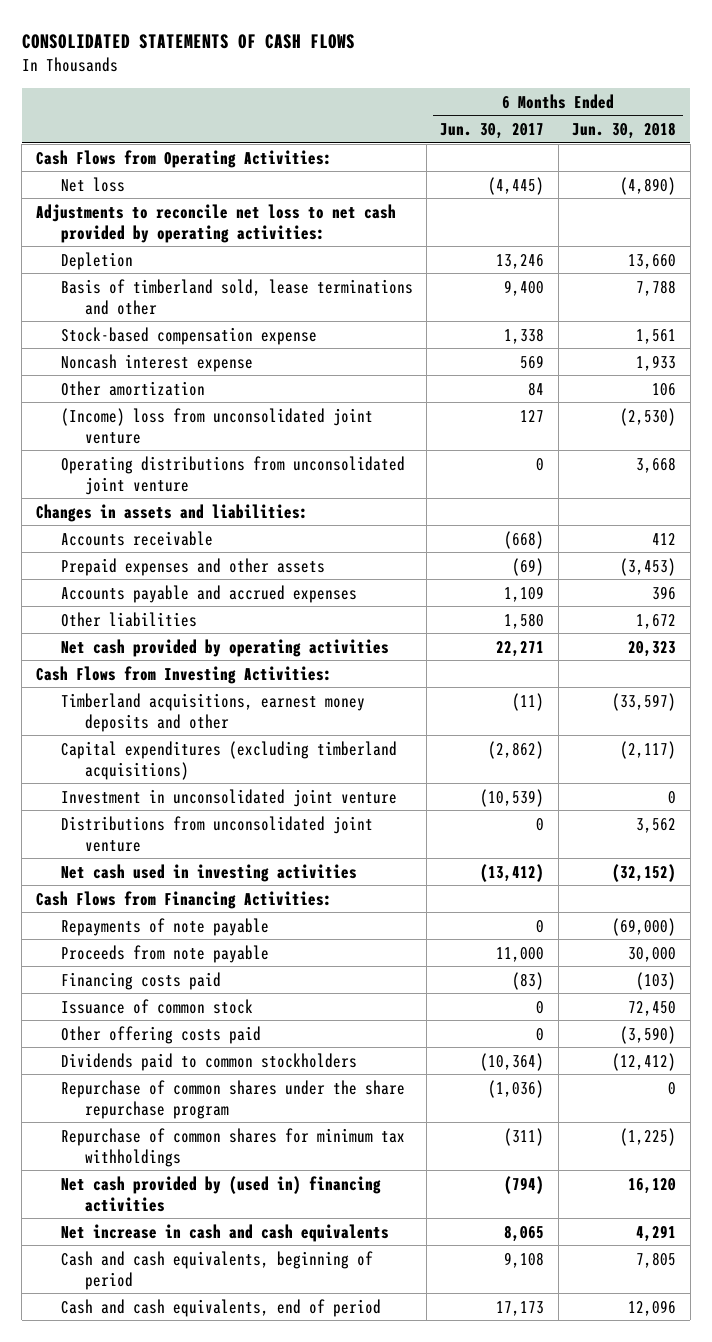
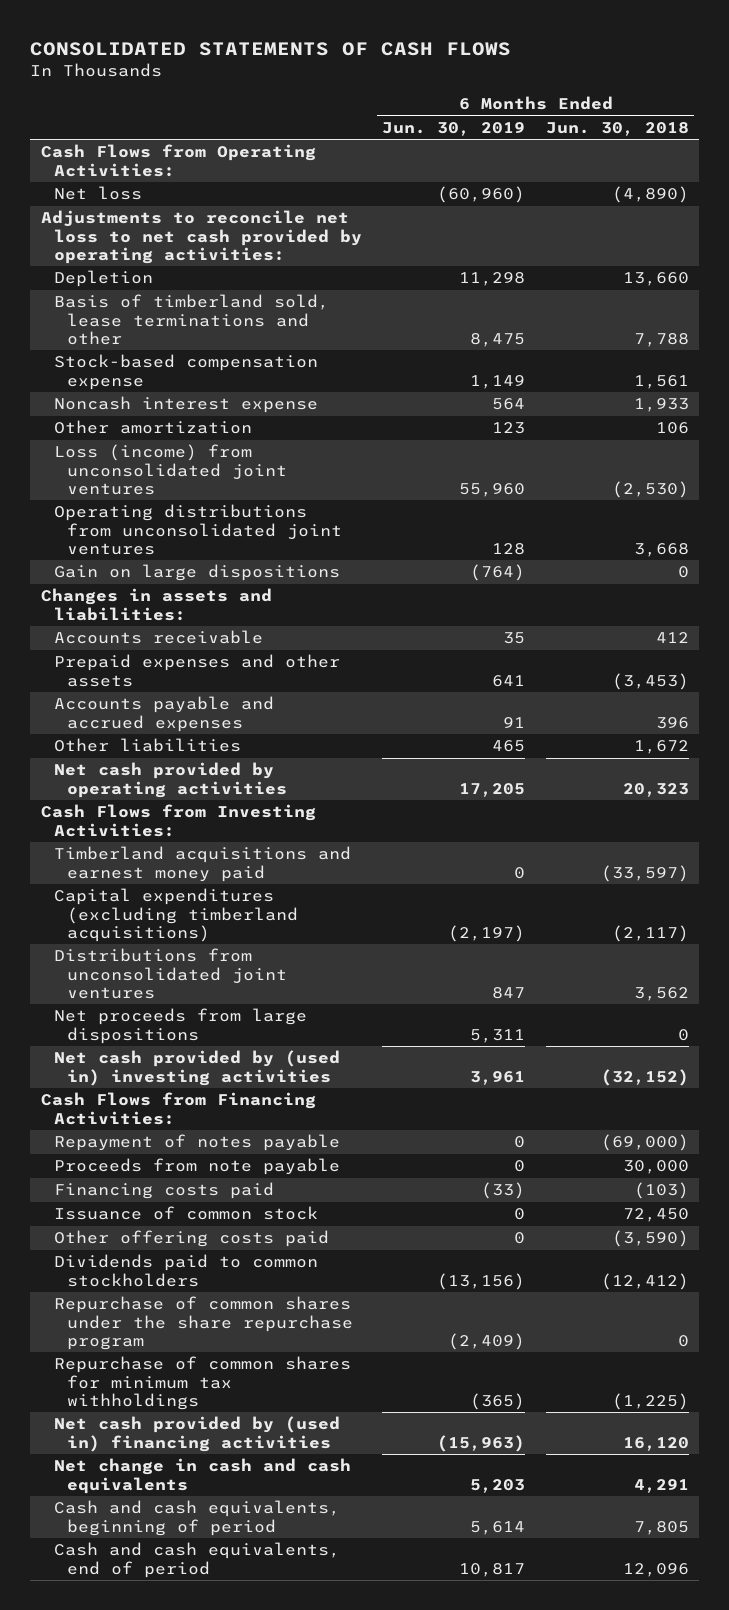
[440,123,545,140] Jun. 30, 2017 -> none
none -> [382,121,526,136] Jun. 30, 2019
[60,407,373,444] (Income) loss from unconsolidated joint venture -> [53,444,288,495] Loss (income) from unconsolidated joint ventures
[60,455,405,495] Operating distributions from unconsolidated joint venture -> [53,504,343,555] Operating distributions from unconsolidated joint ventures
none -> [53,564,340,582] Gain on large dispositions
[60,692,365,732] Timberland acquisitions, earnest money deposits and other -> [53,846,351,882] Timberland acquisitions and earnest money paid
[60,788,397,807] Investment in unconsolidated joint venture -> none
[60,815,373,852] Distributions from unconsolidated joint venture -> [53,948,288,999] Distributions from unconsolidated joint ventures
none -> [53,1008,307,1044] Net proceeds from large dispositions
[60,863,357,882] Net cash used in investing activities -> [53,1050,340,1086] Net cash provided by (used in) investing activities
[60,917,269,936] Repayments of note payable -> [53,1134,340,1152] Repayment of notes payable
[60,1223,389,1242] Net increase in cash and cash equivalents -> [53,1458,351,1494] Net change in cash and cash equivalents

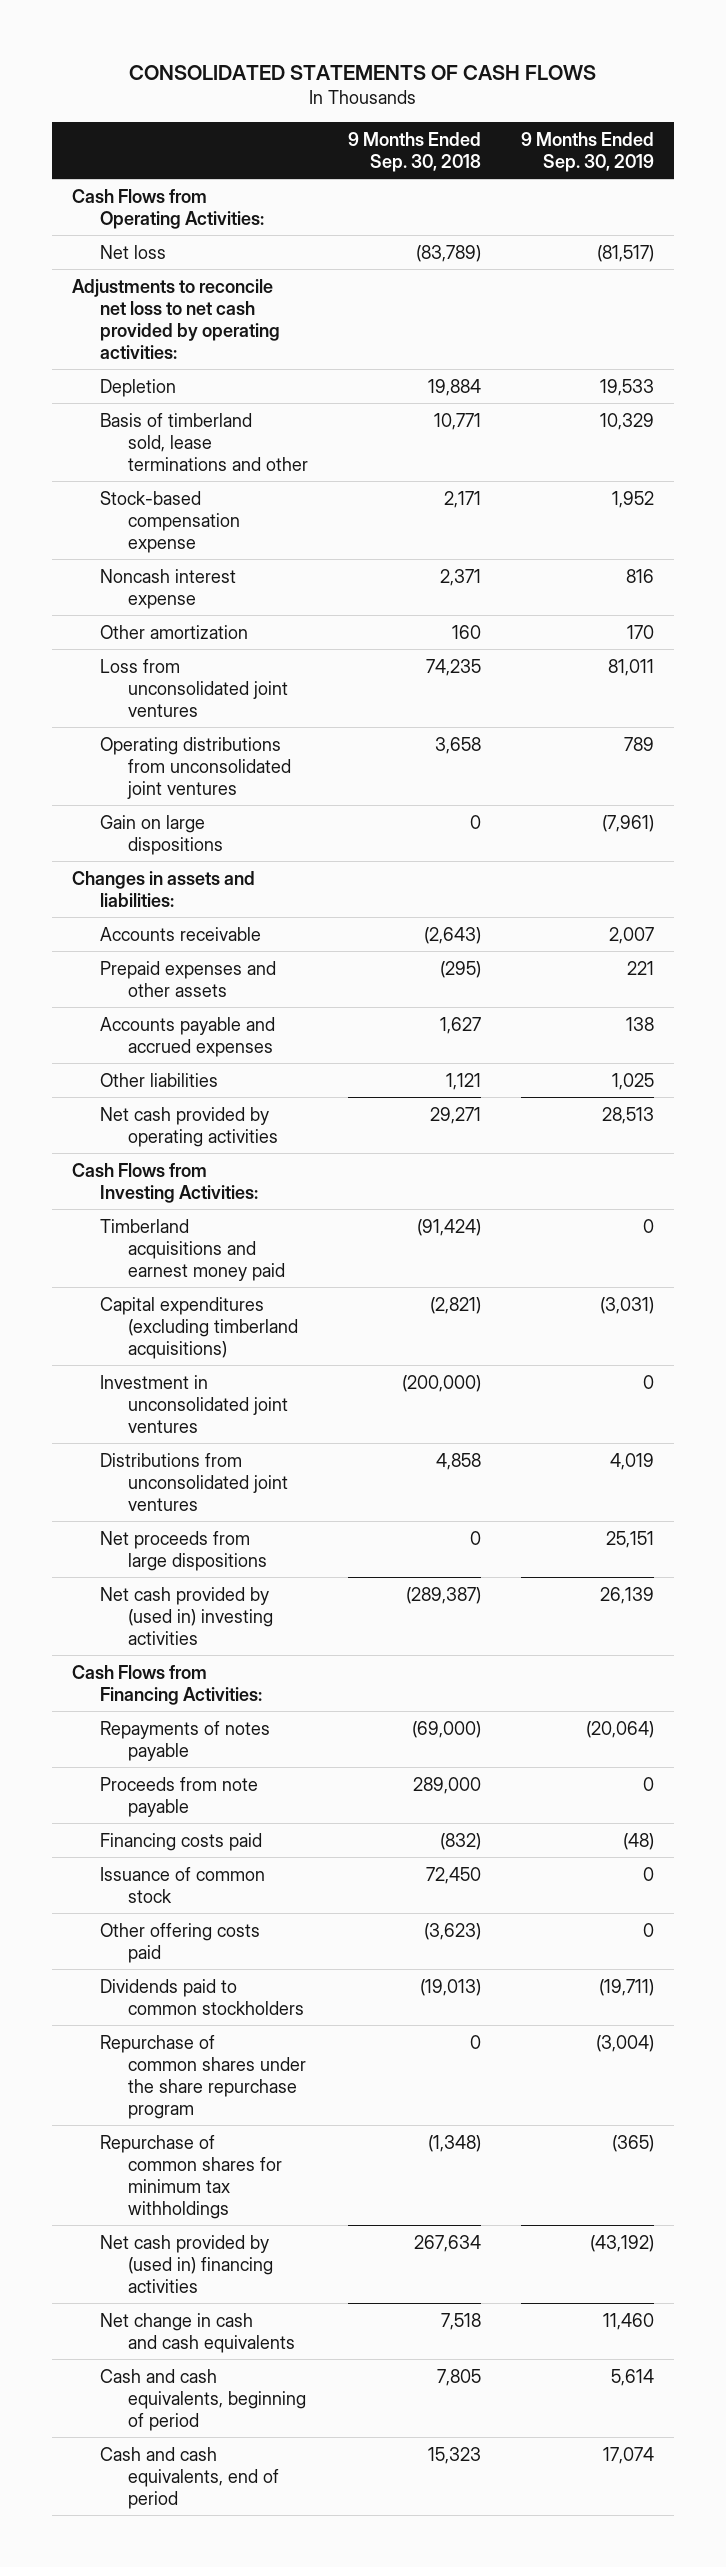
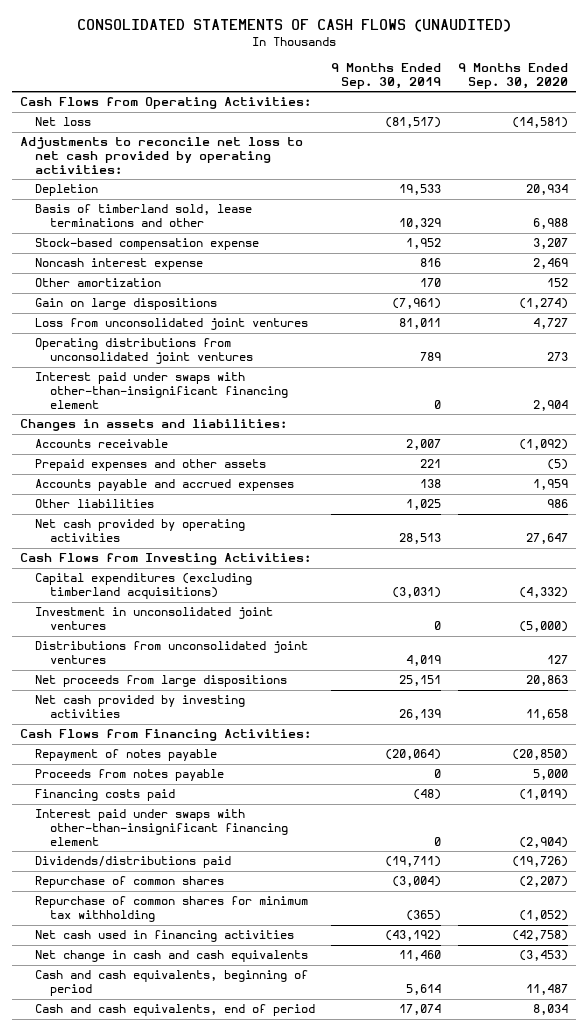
[129,65,597,81] CONSOLIDATED STATEMENTS OF CASH FLOWS -> [76,18,511,32] CONSOLIDATED STATEMENTS OF CASH FLOWS (UNAUDITED)
[348,131,482,172] 9 Months Ended Sep. 30, 2018 -> none
none -> [457,63,568,89] 9 Months Ended Sep. 30, 2020
[100,814,224,855] Gain on large dispositions -> [34,298,217,311] Gain on large dispositions
none -> [34,372,288,409] Interest paid under swaps with other-than-insignificant financing element
[100,1218,286,1281] Timberland acquisitions and earnest money paid -> none
[100,1586,274,1645] Net cash provided by (used in) investing activities -> [34,695,245,719] Net cash provided by investing activities
[100,1720,271,1761] Repayments of notes payable -> [34,749,217,762] Repayment of notes payable
[100,1776,259,1817] Proceeds from note payable -> [34,769,224,782] Proceeds from notes payable
[100,1866,266,1903] Issuance of common stock -> none
[100,1922,261,1963] Other offering costs paid -> none
none -> [34,809,288,846] Interest paid under swaps with other-than-insignificant financing element
[100,1978,305,2015] Dividends paid to common stockholders -> [34,856,231,869] Dividends/distributions paid
[100,2034,307,2119] Repurchase of common shares under the share repurchase program -> [34,876,224,889] Repurchase of common shares
[100,2134,283,2219] Repurchase of common shares for minimum tax withholdings -> [34,896,308,923] Repurchase of common shares for minimum tax withholding
[100,2234,274,2293] Net cash provided by (used in) financing activities -> [34,930,294,943] Net cash used in financing activities

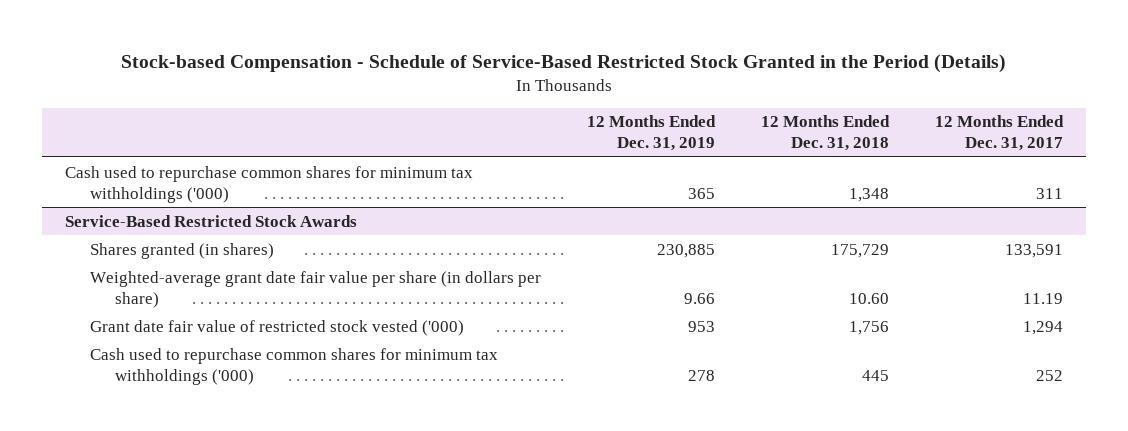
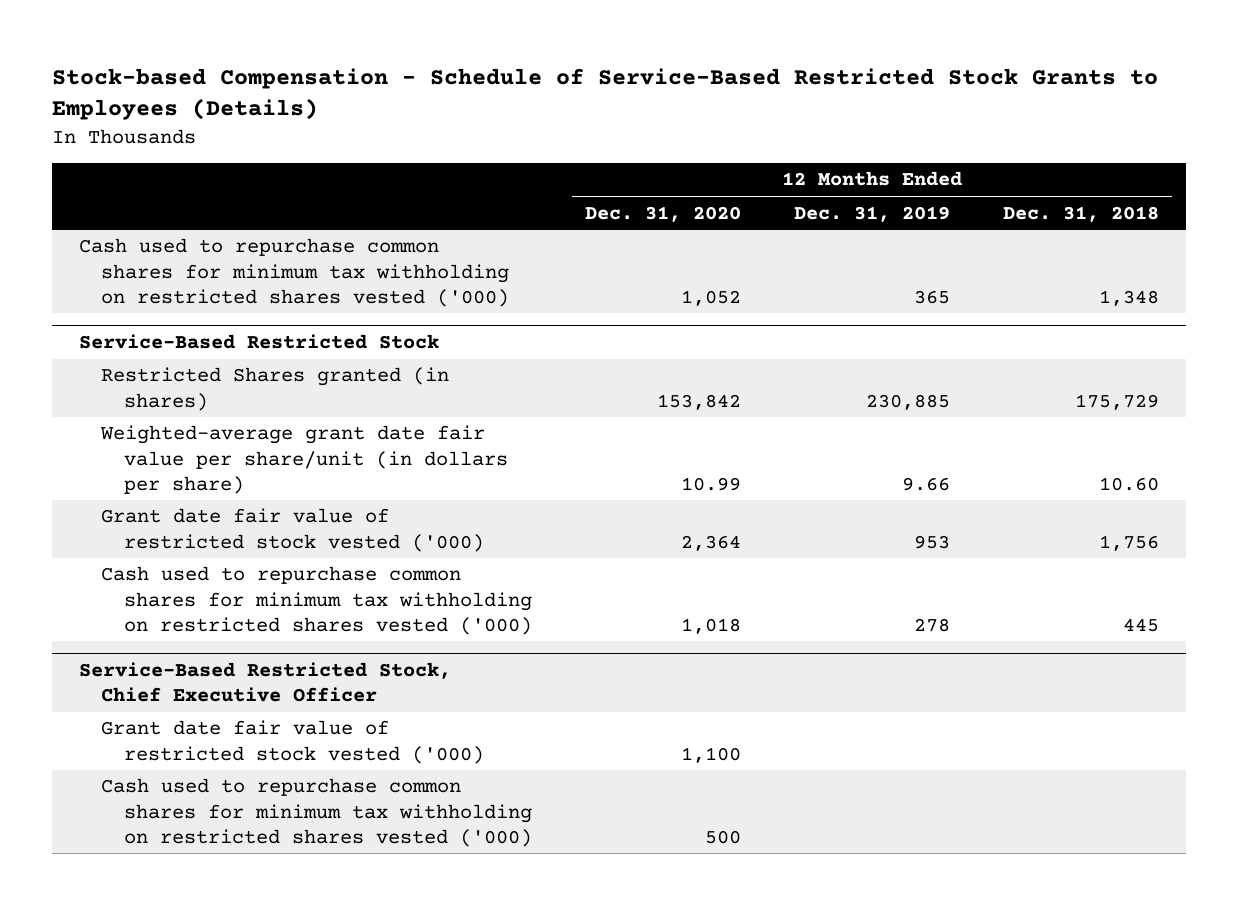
[121,54,1007,74] Stock-based Compensation - Schedule of Service-Based Restricted Stock Granted in the Period (Details) -> [52,67,1159,121] Stock-based Compensation - Schedule of Service-Based Restricted Stock Grants to Employees (Details)
[935,115,1065,152] 12 Months Ended Dec. 31, 2017 -> none
none -> [585,205,742,222] Dec. 31, 2020
[64,165,473,203] Cash used to repurchase common shares for minimum tax withholdings ('000) -> [78,238,510,307] Cash used to repurchase common shares for minimum tax withholding on restricted shares vested ('000)
[64,214,357,227] Service-Based Restricted Stock Awards -> [78,333,439,349] Service-Based Restricted Stock
[89,242,274,259] Shares granted (in shares) -> [101,367,450,411] Restricted Shares granted (in shares)
[89,270,541,308] Weighted-average grant date fair value per share (in dollars per share) -> [100,425,508,494] Weighted-average grant date fair value per share/unit (in dollars per share)
[89,347,498,385] Cash used to repurchase common shares for minimum tax withholdings ('000) -> [101,566,532,635] Cash used to repurchase common shares for minimum tax withholding on restricted shares vested ('000)
none -> [78,661,451,703] Service-Based Restricted Stock, Chief Executive Officer
none -> [101,720,484,764] Grant date fair value of restricted stock vested ('000)
none -> [101,778,532,847] Cash used to repurchase common shares for minimum tax withholding on restricted shares vested ('000)

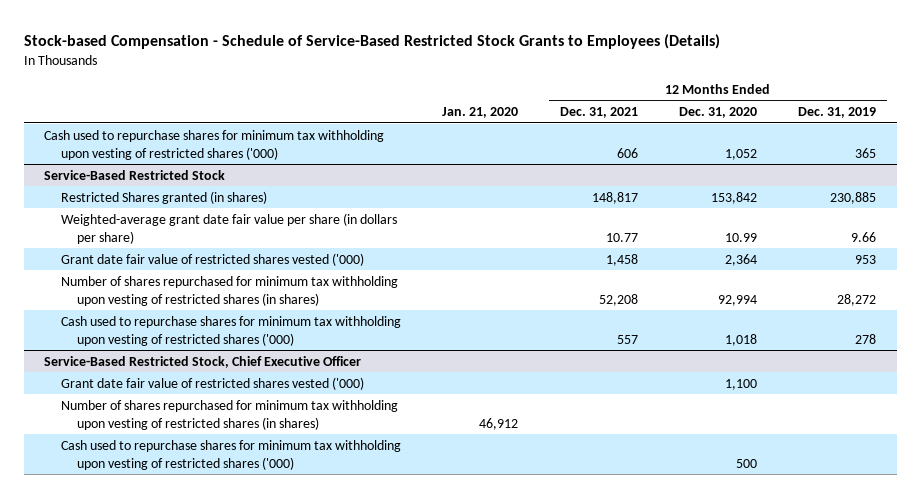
[1003,205,1160,222] Dec. 31, 2018 -> none
none -> [442,107,519,119] Jan. 21, 2020
none -> [559,107,638,119] Dec. 31, 2021
[78,238,510,307] Cash used to repurchase common shares for minimum tax withholding on restricted shares vested ('000) -> [44,129,385,160] Cash used to repurchase shares for minimum tax withholding upon vesting of restricted shares ('000)
[100,425,508,494] Weighted-average grant date fair value per share/unit (in dollars per share) -> [60,212,397,244] Weighted-average grant date fair value per share (in dollars per share)
[101,508,484,552] Grant date fair value of restricted stock vested ('000) -> [60,252,364,266] Grant date fair value of restricted shares vested ('000)
none -> [60,275,398,306] Number of shares repurchased for minimum tax withholding upon vesting of restricted shares (in shares)
[101,566,532,635] Cash used to repurchase common shares for minimum tax withholding on restricted shares vested ('000) -> [60,315,401,346] Cash used to repurchase shares for minimum tax withholding upon vesting of restricted shares ('000)
[101,720,484,764] Grant date fair value of restricted stock vested ('000) -> [60,376,364,390] Grant date fair value of restricted shares vested ('000)
none -> [60,399,398,430] Number of shares repurchased for minimum tax withholding upon vesting of restricted shares (in shares)
[101,778,532,847] Cash used to repurchase common shares for minimum tax withholding on restricted shares vested ('000) -> [60,439,401,470] Cash used to repurchase shares for minimum tax withholding upon vesting of restricted shares ('000)

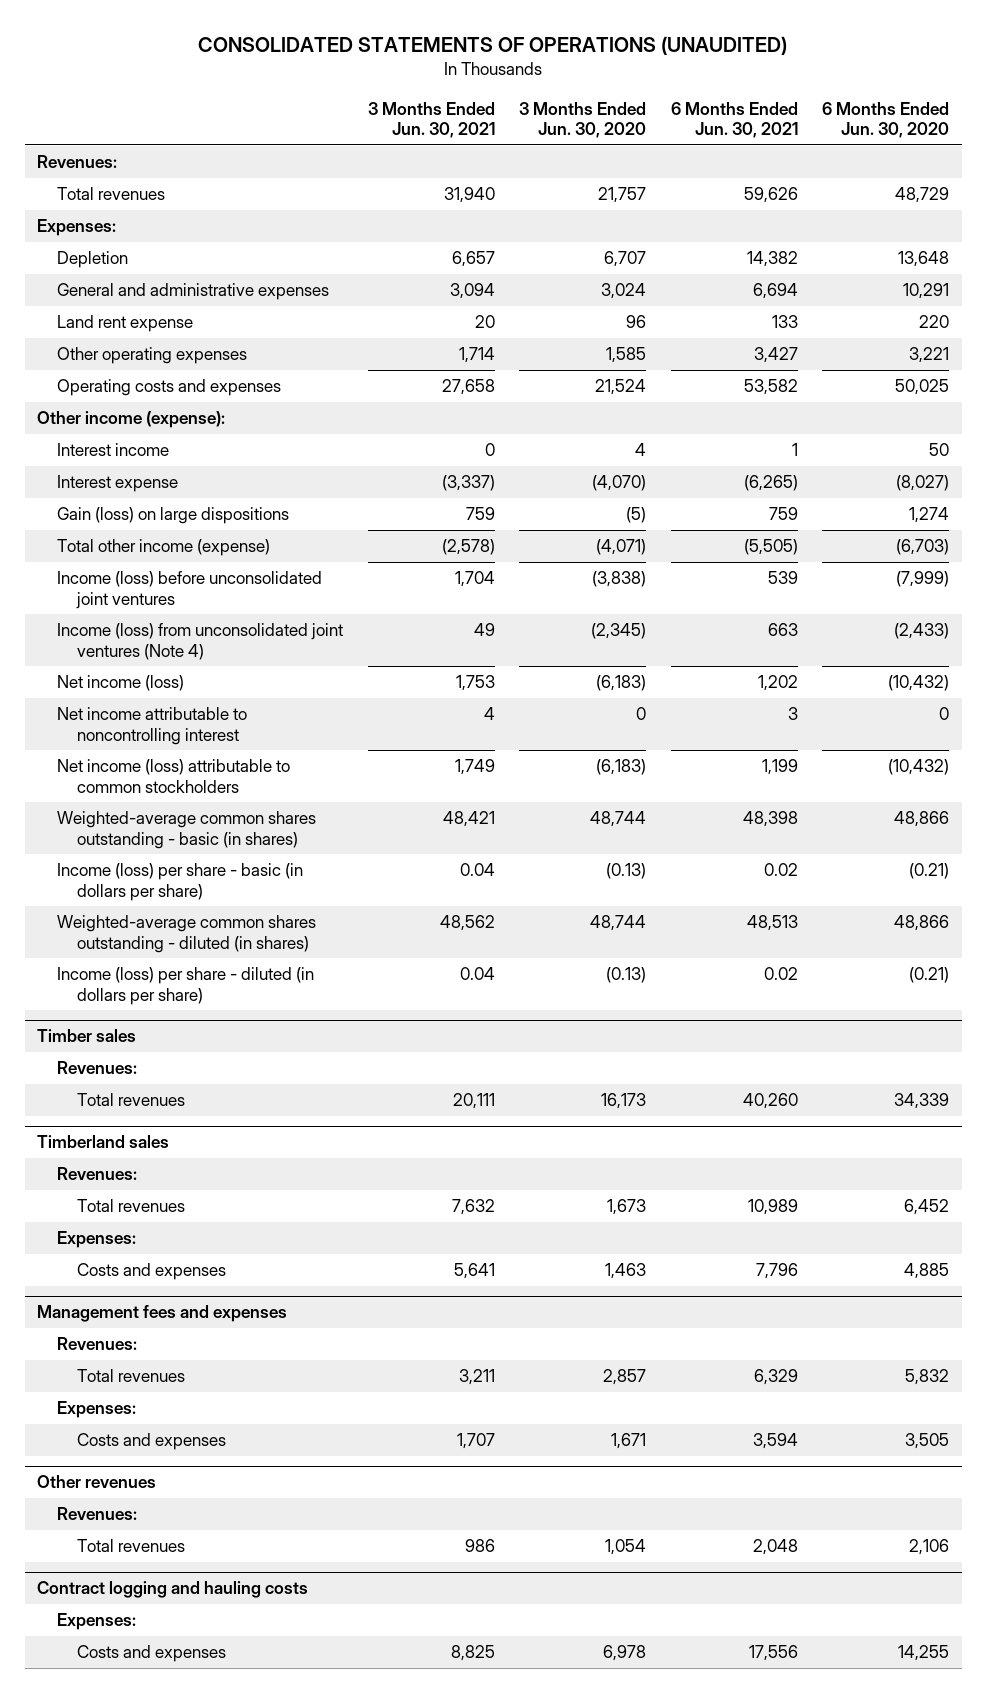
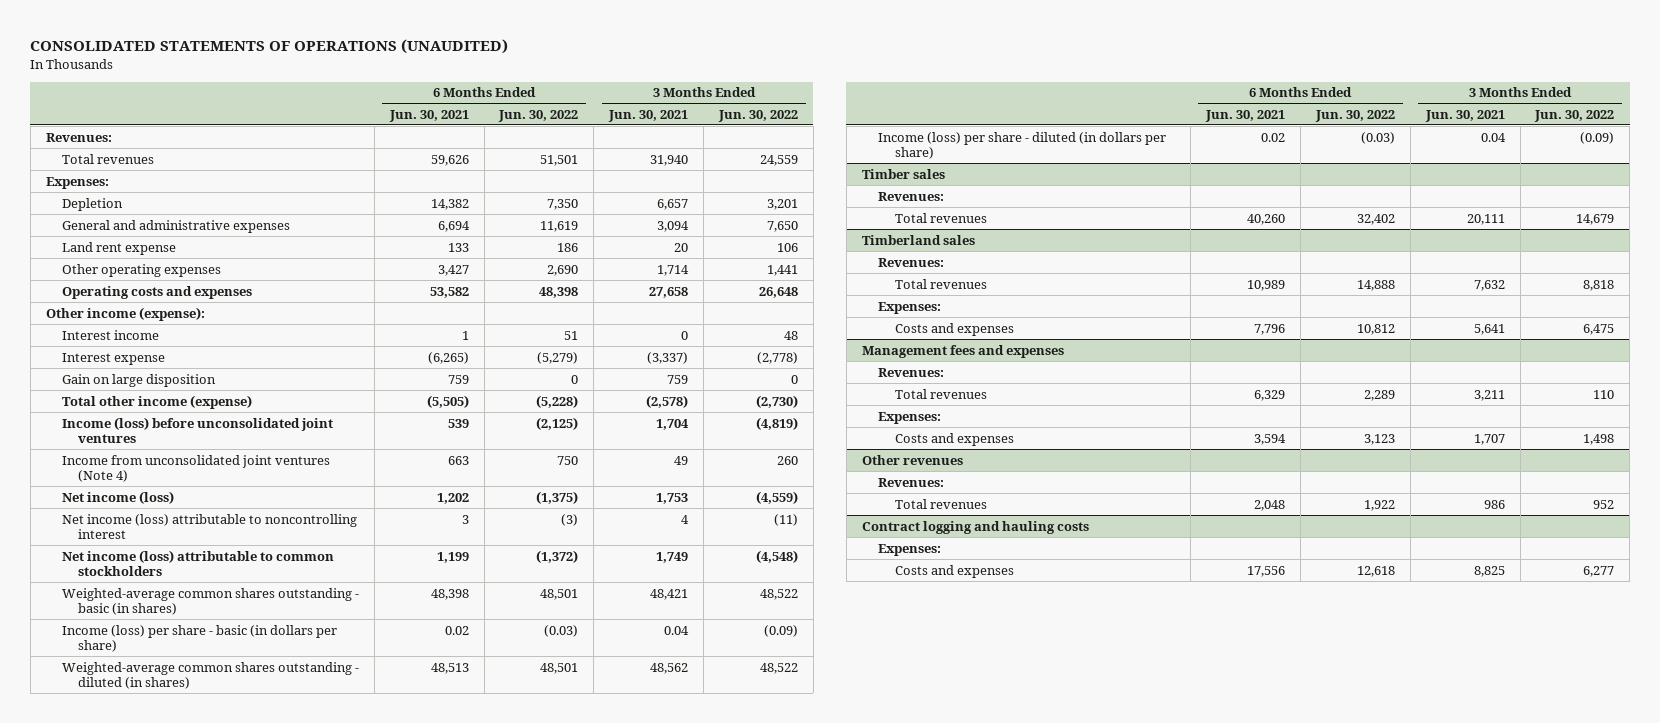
[519,101,647,138] 3 Months Ended Jun. 30, 2020 -> none
[822,101,950,138] 6 Months Ended Jun. 30, 2020 -> none
none -> [498,109,579,122] Jun. 30, 2022
none -> [718,109,799,122] Jun. 30, 2022
[57,507,290,525] Gain (loss) on large dispositions -> [61,373,216,387] Gain on large disposition
[57,623,344,660] Income (loss) from unconsolidated joint ventures (Note 4) -> [61,454,330,483] Income from unconsolidated joint ventures (Note 4)
[57,707,248,745] Net income attributable to noncontrolling interest -> [61,513,357,540] Net income (loss) attributable to noncontrolling interest

